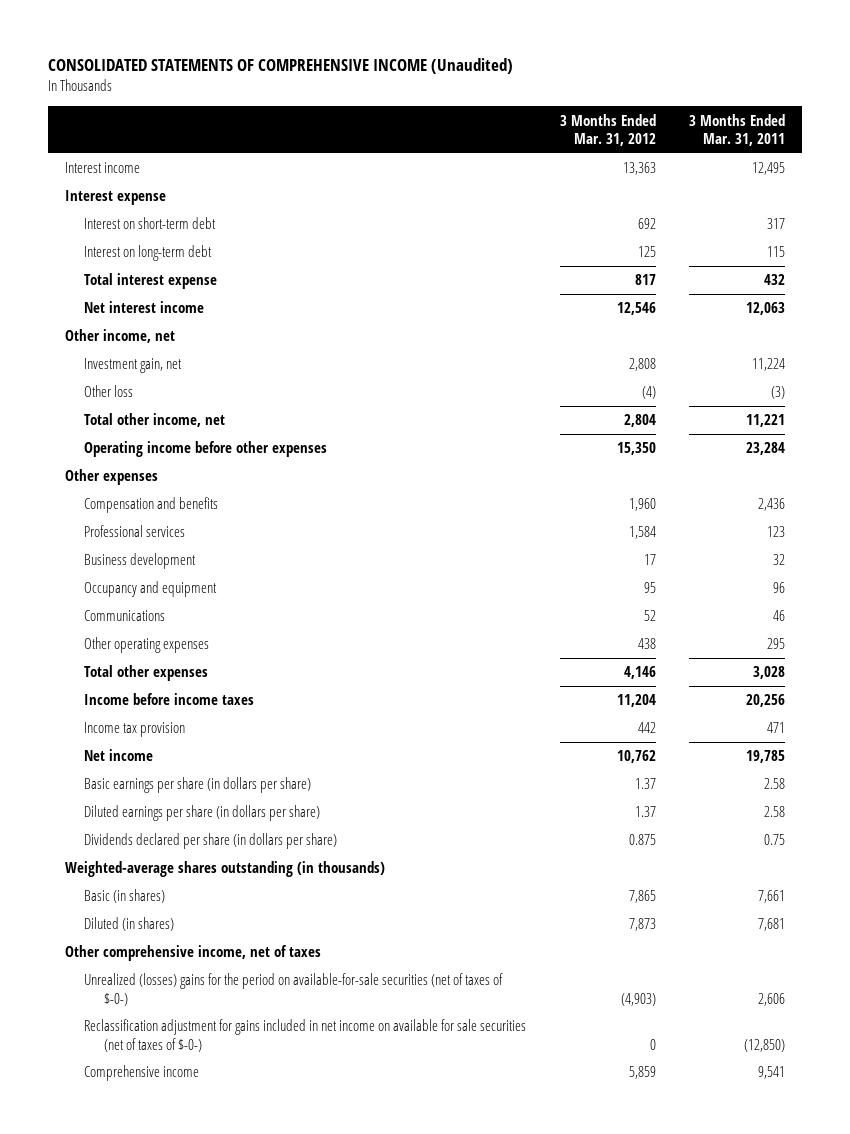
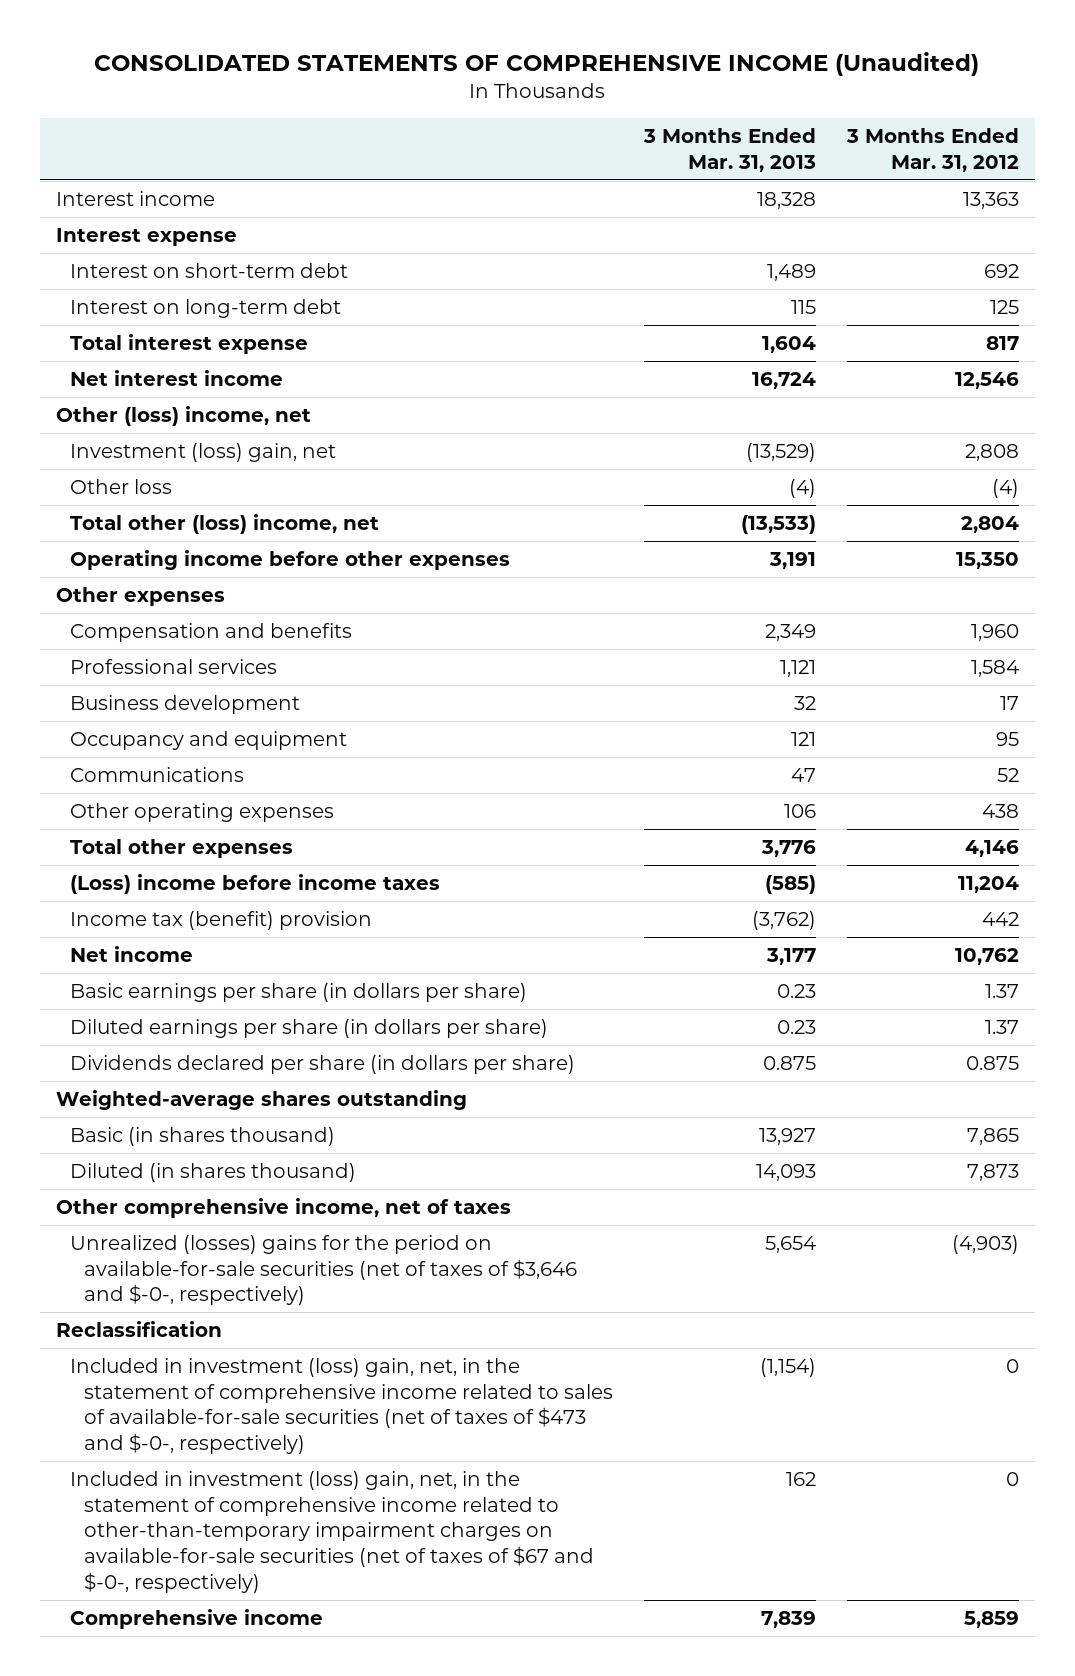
[689,113,786,147] 3 Months Ended Mar. 31, 2011 -> none
none -> [642,127,816,172] 3 Months Ended Mar. 31, 2013
[64,329,175,344] Other income, net -> [55,405,311,426] Other (loss) income, net
[84,358,183,374] Investment gain, net -> [69,442,336,462] Investment (loss) gain, net
[84,413,226,428] Total other income, net -> [69,513,379,534] Total other (loss) income, net
[84,693,255,706] Income before income taxes -> [69,873,440,894] (Loss) income before income taxes
[84,722,186,738] Income tax provision -> [69,910,372,930] Income tax (benefit) provision
[64,861,385,878] Weighted-average shares outstanding (in thousands) -> [55,1089,467,1110] Weighted-average shares outstanding
[84,889,166,904] Basic (in shares) -> [69,1126,335,1146] Basic (in shares thousand)
[84,917,175,932] Diluted (in shares) -> [69,1162,356,1182] Diluted (in shares thousand)
[84,1019,527,1052] Reclassification adjustment for gains included in net income on available for sale securities (net of taxes of $-0-) -> none
[84,973,504,1006] Unrealized (losses) gains for the period on available-for-sale securities (net of taxes of $-0-) -> [69,1234,577,1306] Unrealized (losses) gains for the period on available-for-sale securities (net of taxes of $3,646 and $-0-, respectively)
none -> [55,1320,222,1337] Reclassification
none -> [69,1357,613,1455] Included in investment (loss) gain, net, in the statement of comprehensive income related to sales of available-for-sale securities (net of taxes of $473 and $-0-, respectively)
none -> [69,1470,594,1594] Included in investment (loss) gain, net, in the statement of comprehensive income related to other-than-temporary impairment charges on available-for-sale securities (net of taxes of $67 and $-0-, respectively)

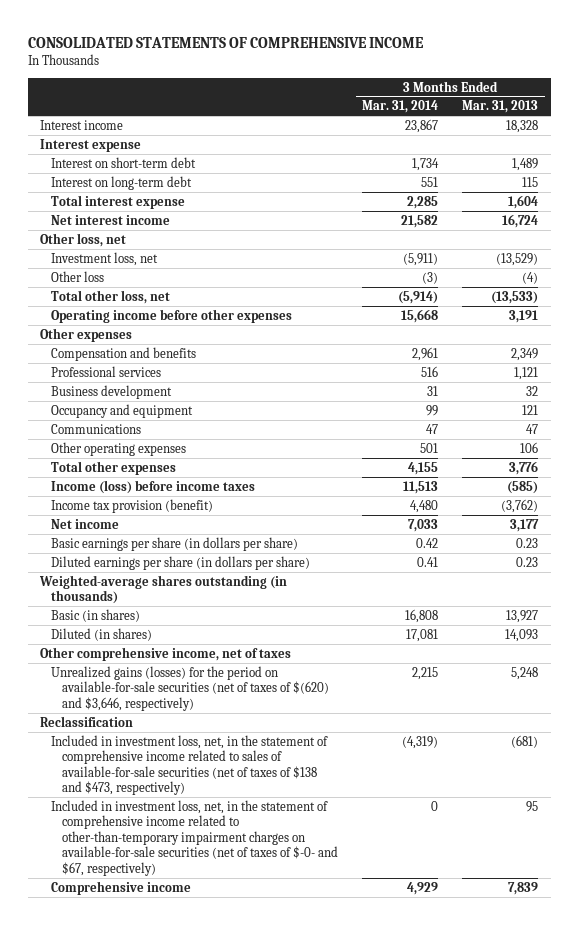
[94,52,980,77] CONSOLIDATED STATEMENTS OF COMPREHENSIVE INCOME (Unaudited) -> [27,36,424,48] CONSOLIDATED STATEMENTS OF COMPREHENSIVE INCOME
[845,127,1019,172] 3 Months Ended Mar. 31, 2012 -> none
none -> [362,100,439,114] Mar. 31, 2014
[55,405,311,426] Other (loss) income, net -> [39,232,126,247] Other loss, net
[69,442,336,462] Investment (loss) gain, net -> [51,251,159,266] Investment loss, net
[69,513,379,534] Total other (loss) income, net -> [51,289,171,304] Total other loss, net
[69,873,440,894] (Loss) income before income taxes -> [51,479,256,494] Income (loss) before income taxes
[69,910,372,930] Income tax (benefit) provision -> [51,498,214,513] Income tax provision (benefit)
[69,1054,575,1074] Dividends declared per share (in dollars per share) -> none
[55,1089,467,1110] Weighted-average shares outstanding -> [38,574,287,605] Weighted-average shares outstanding (in thousands)
[69,1126,335,1146] Basic (in shares thousand) -> [51,608,141,622] Basic (in shares)
[69,1162,356,1182] Diluted (in shares thousand) -> [51,627,153,641] Diluted (in shares)
[69,1234,577,1306] Unrealized (losses) gains for the period on available-for-sale securities (net of taxes of $3,646 and $-0-, respectively) -> [51,665,330,711] Unrealized gains (losses) for the period on available-for-sale securities (net of taxes of $(620) and $3,646, respectively)
[764,1235,816,1253] 5,654 -> [511,666,539,680] 5,248
[69,1357,613,1455] Included in investment (loss) gain, net, in the statement of comprehensive income related to sales of available-for-sale securities (net of taxes of $473 and $-0-, respectively) -> [51,734,329,796] Included in investment loss, net, in the statement of comprehensive income related to sales of available-for-sale securities (net of taxes of $138 and $473, respectively)
[759,1357,816,1377] (1,154) -> [511,734,539,748] (681)
[69,1470,594,1594] Included in investment (loss) gain, net, in the statement of comprehensive income related to other-than-temporary impairment charges on available-for-sale securities (net of taxes of $67 and $-0-, respectively) -> [51,799,339,876] Included in investment loss, net, in the statement of comprehensive income related to other-than-temporary impairment charges on available-for-sale securities (net of taxes of $-0- and $67, respectively)
[785,1471,816,1486] 162 -> [526,800,539,812] 95

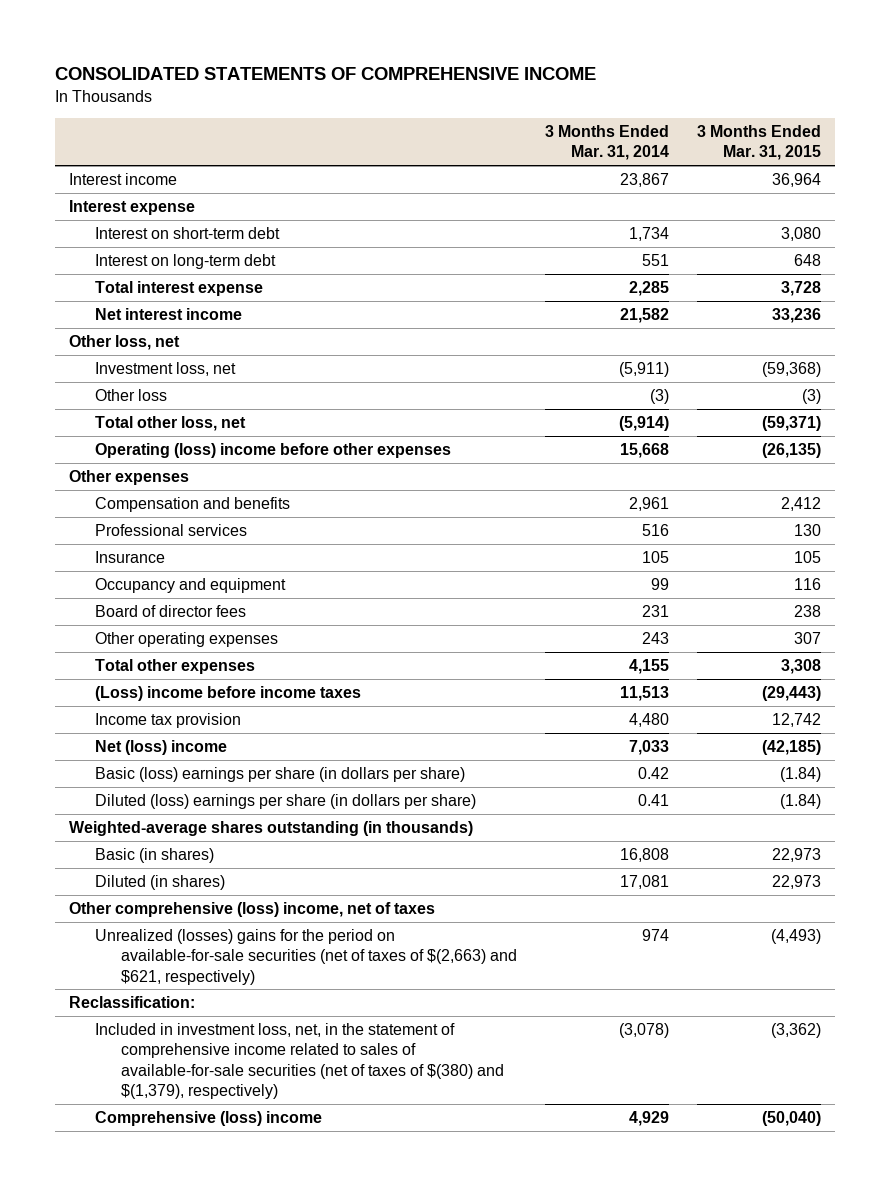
[462,100,539,114] Mar. 31, 2013 -> none
none -> [696,124,821,161] 3 Months Ended Mar. 31, 2015
[51,308,293,323] Operating income before other expenses -> [95,442,452,458] Operating (loss) income before other expenses
[51,384,173,399] Business development -> none
none -> [95,550,166,563] Insurance
[51,423,142,434] Communications -> none
none -> [95,604,247,617] Board of director fees
[420,442,439,453] 501 -> [641,631,669,644] 243
[51,479,256,494] Income (loss) before income taxes -> [95,685,362,701] (Loss) income before income taxes
[51,498,214,513] Income tax provision (benefit) -> [95,712,242,728] Income tax provision
[51,518,120,529] Net income -> [95,739,228,755] Net (loss) income
[51,536,299,551] Basic earnings per share (in dollars per share) -> [95,766,466,782] Basic (loss) earnings per share (in dollars per share)
[51,555,311,570] Diluted earnings per share (in dollars per share) -> [95,793,477,809] Diluted (loss) earnings per share (in dollars per share)
[51,799,339,876] Included in investment loss, net, in the statement of comprehensive income related to other-than-temporary impairment charges on available-for-sale securities (net of taxes of $-0- and $67, respectively) -> none
[39,646,291,661] Other comprehensive income, net of taxes -> [69,901,436,917] Other comprehensive (loss) income, net of taxes
[51,665,330,711] Unrealized gains (losses) for the period on available-for-sale securities (net of taxes of $(620) and $3,646, respectively) -> [95,928,517,985] Unrealized (losses) gains for the period on available-for-sale securities (net of taxes of $(2,663) and $621, respectively)
[412,666,439,680] 2,215 -> [641,928,669,941] 974
[39,715,133,727] Reclassification -> [69,995,196,1008] Reclassification:
[51,734,329,796] Included in investment loss, net, in the statement of comprehensive income related to sales of available-for-sale securities (net of taxes of $138 and $473, respectively) -> [95,1022,504,1100] Included in investment loss, net, in the statement of comprehensive income related to sales of available-for-sale securities (net of taxes of $(380) and $(1,379), respectively)
[402,735,439,749] (4,319) -> [618,1022,669,1038] (3,078)
[51,880,192,895] Comprehensive income -> [95,1110,323,1126] Comprehensive (loss) income

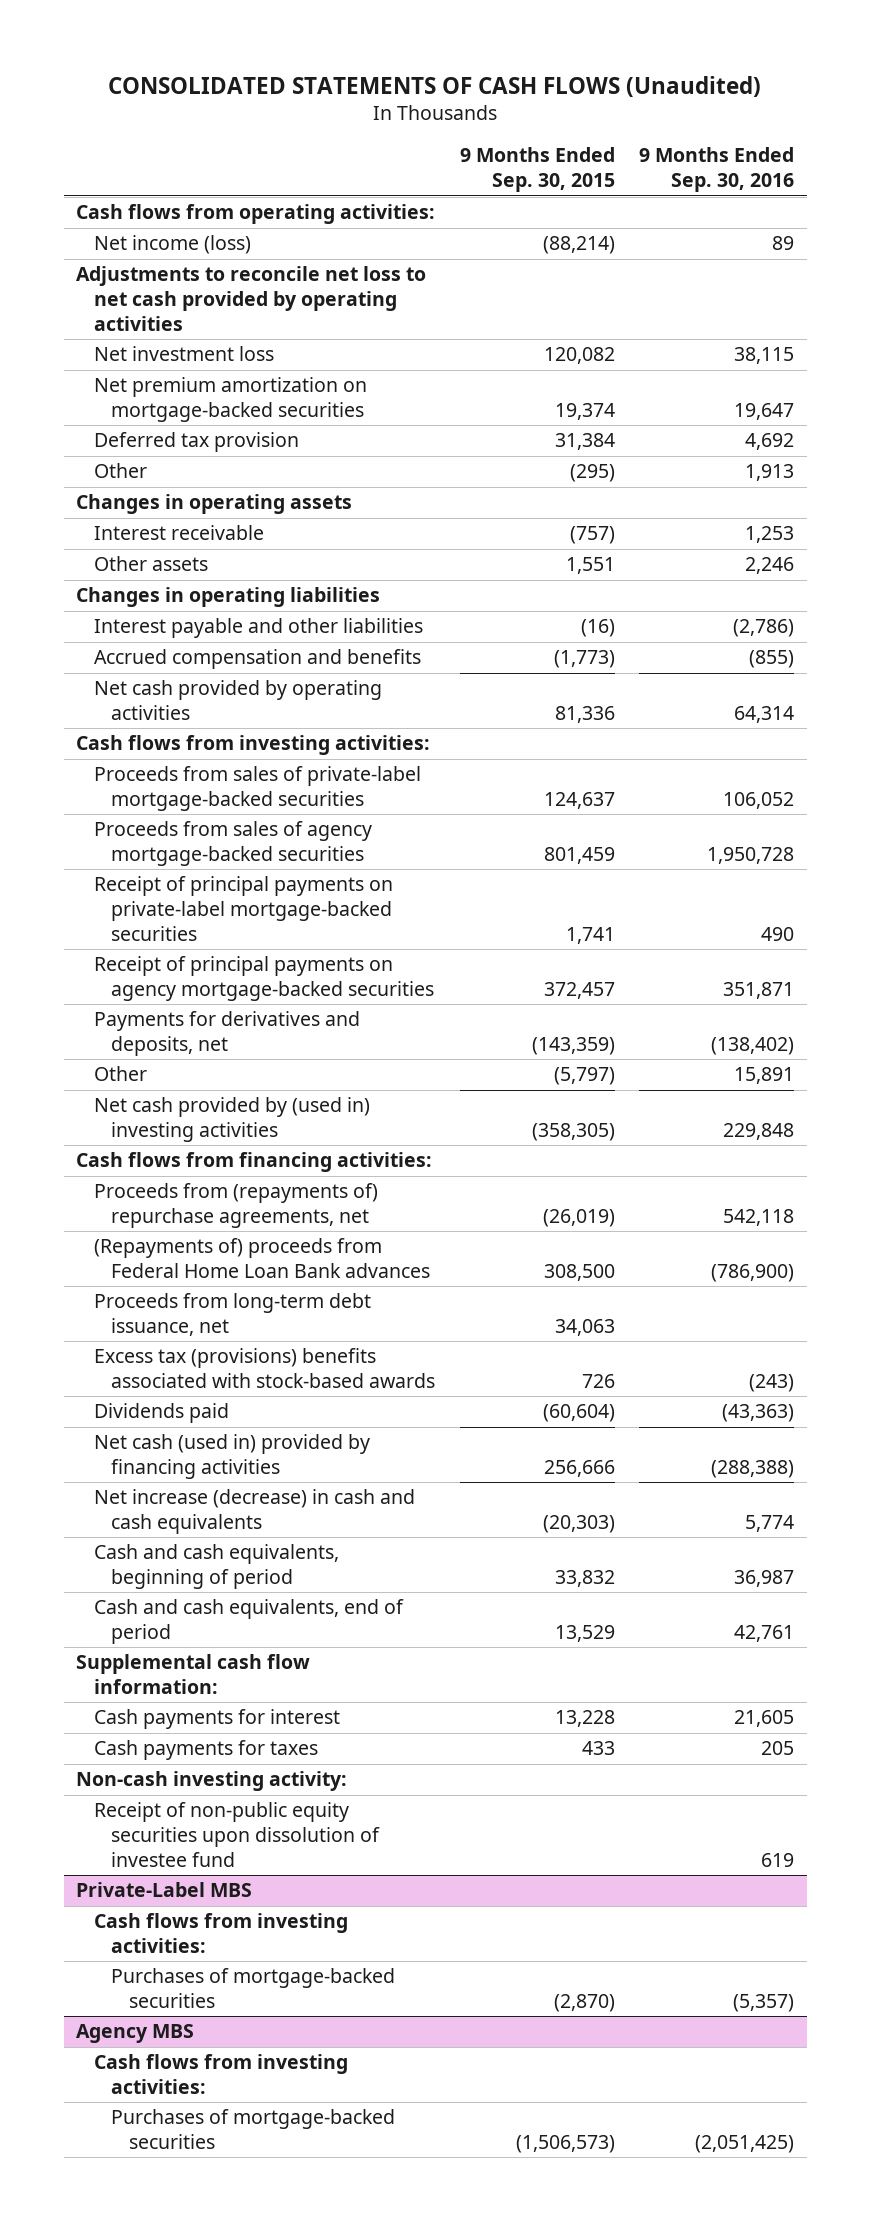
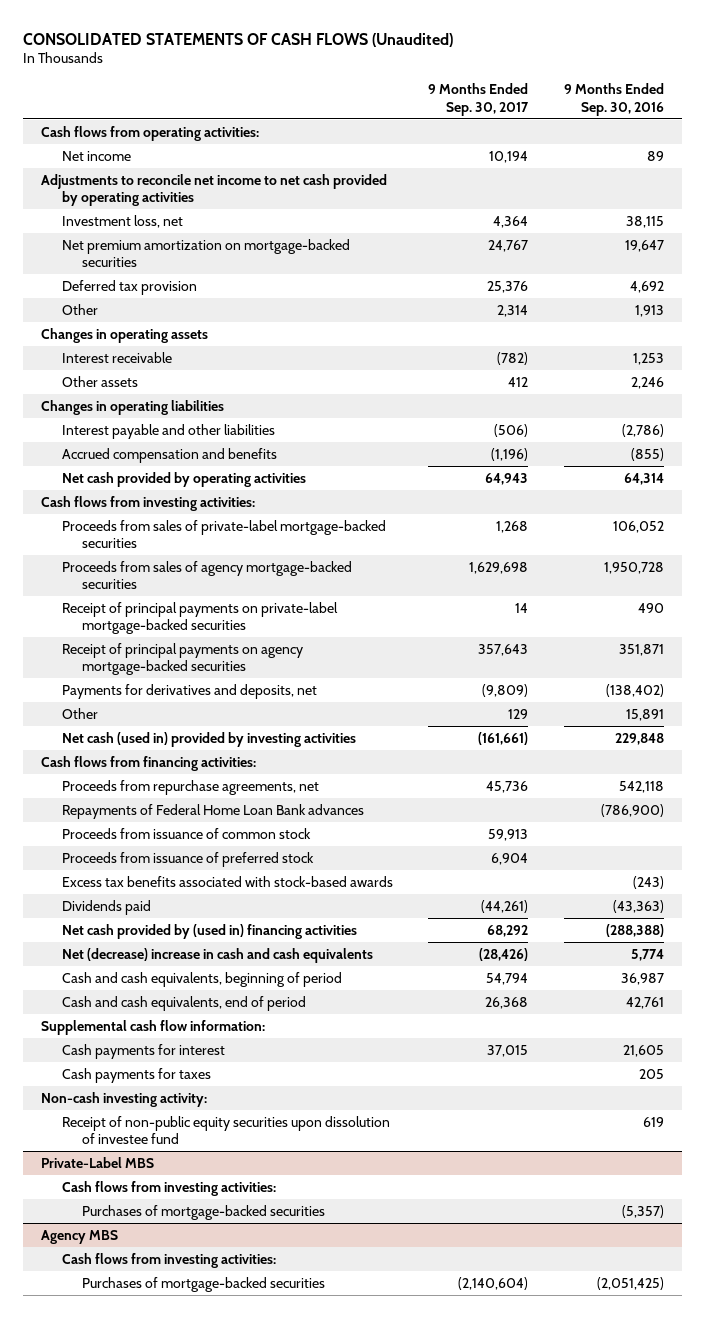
[459,147,615,193] 9 Months Ended Sep. 30, 2015 -> none
none -> [428,83,530,116] 9 Months Ended Sep. 30, 2017
[93,235,251,255] Net income (loss) -> [61,150,131,161] Net income
[75,266,426,331] Adjustments to reconcile net loss to net cash provided by operating activities -> [41,173,388,207] Adjustments to reconcile net income to net cash provided by operating activities
[93,346,274,362] Net investment loss -> [61,214,183,228] Investment loss, net
[93,1097,370,1143] Net cash provided by (used in) investing activities -> [61,731,356,747] Net cash (used in) provided by investing activities
[93,1293,371,1337] Proceeds from long-term debt issuance, net -> none
[93,1183,378,1229] Proceeds from (repayments of) repurchase agreements, net -> [61,779,319,795] Proceeds from repurchase agreements, net
[93,1238,431,1279] (Repayments of) proceeds from Federal Home Loan Bank advances -> [61,803,364,819] Repayments of Federal Home Loan Bank advances
none -> [61,827,311,839] Proceeds from issuance of common stock
none -> [61,851,314,867] Proceeds from issuance of preferred stock
[93,1348,436,1389] Excess tax (provisions) benefits associated with stock-based awards -> [61,875,393,887] Excess tax benefits associated with stock-based awards
[93,1434,370,1480] Net cash (used in) provided by financing activities -> [61,923,357,939] Net cash provided by (used in) financing activities
[93,1489,415,1535] Net increase (decrease) in cash and cash equivalents -> [61,947,373,963] Net (decrease) increase in cash and cash equivalents

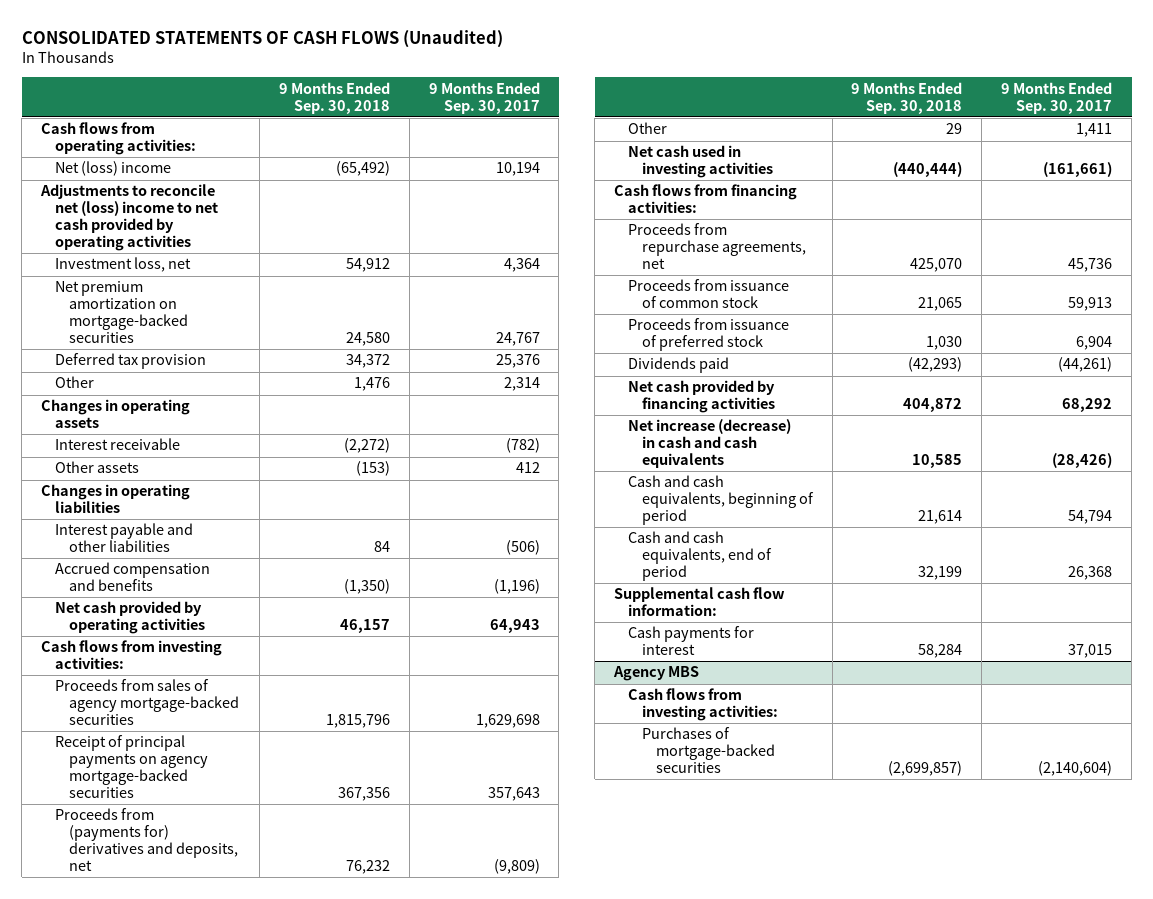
[564,83,665,116] 9 Months Ended Sep. 30, 2016 -> none
none -> [278,81,390,114] 9 Months Ended Sep. 30, 2018
[61,150,131,161] Net income -> [55,161,172,177] Net (loss) income
[41,173,388,207] Adjustments to reconcile net income to net cash provided by operating activities -> [40,184,219,251] Adjustments to reconcile net (loss) income to net cash provided by operating activities
[61,519,386,549] Proceeds from sales of private-label mortgage-backed securities -> none
[61,601,338,635] Receipt of principal payments on private-label mortgage-backed securities -> none
[61,683,317,699] Payments for derivatives and deposits, net -> [55,808,238,871] Proceeds from (payments for) derivatives and deposits, net
[508,708,529,719] 129 -> [1076,123,1113,138] 1,411
[61,731,356,747] Net cash (used in) provided by investing activities -> [627,145,773,179] Net cash used in investing activities
[61,803,364,819] Repayments of Federal Home Loan Bank advances -> none
[61,875,393,887] Excess tax benefits associated with stock-based awards -> none
[61,923,357,939] Net cash provided by (used in) financing activities -> [627,380,775,414] Net cash provided by financing activities
[61,947,373,963] Net (decrease) increase in cash and cash equivalents -> [627,419,791,469] Net increase (decrease) in cash and cash equivalents
[61,1067,211,1083] Cash payments for taxes -> none
[41,1091,208,1107] Non-cash investing activity: -> none
[61,1115,390,1145] Receipt of non-public equity securities upon dissolution of investee fund -> none
[41,1156,155,1168] Private-Label MBS -> none
[61,1180,276,1196] Cash flows from investing activities: -> none
[82,1204,326,1220] Purchases of mortgage-backed securities -> none

